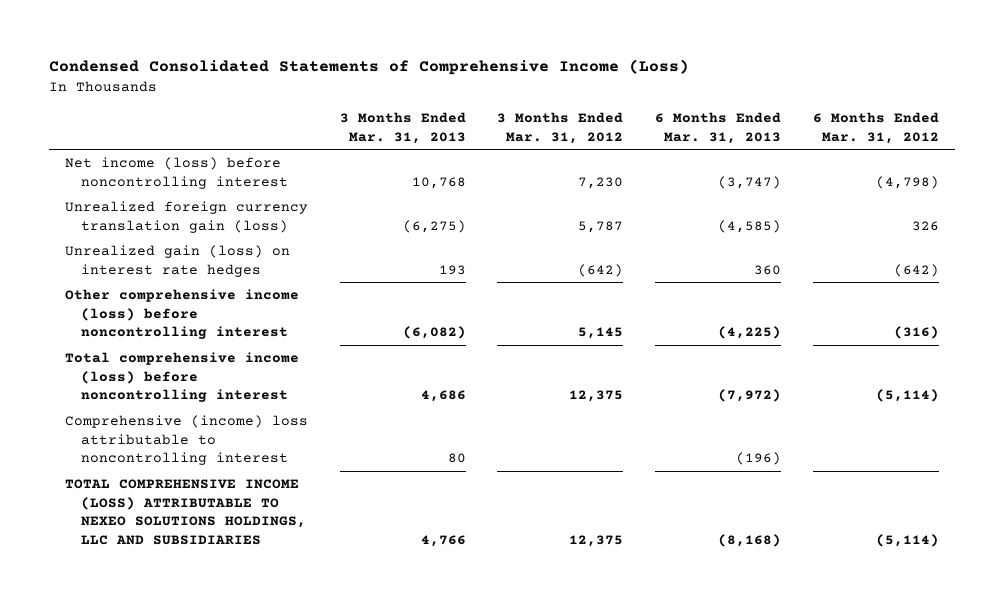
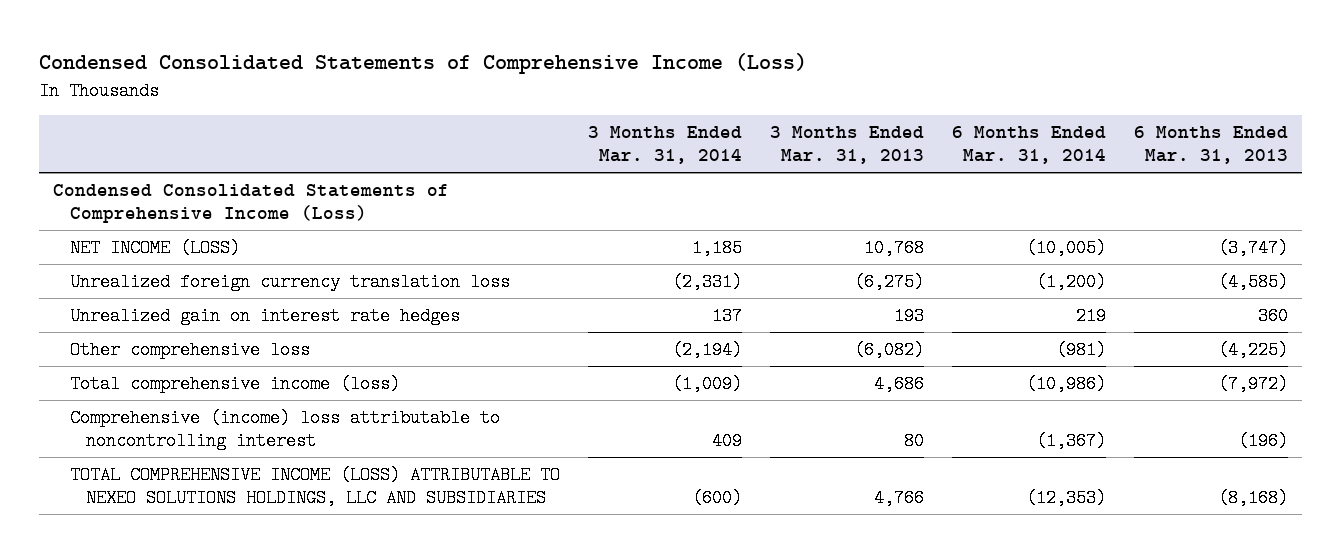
[497,112,624,144] 3 Months Ended Mar. 31, 2012 -> none
[813,112,940,144] 6 Months Ended Mar. 31, 2012 -> none
none -> [587,125,742,165] 3 Months Ended Mar. 31, 2014
none -> [952,125,1107,165] 6 Months Ended Mar. 31, 2014
none -> [53,183,450,224] Condensed Consolidated Statements of Comprehensive Income (Loss)
[64,156,289,189] Net income (loss) before noncontrolling interest -> [69,238,240,257] NET INCOME (LOSS)
[64,200,308,233] Unrealized foreign currency translation gain (loss) -> [69,272,510,291] Unrealized foreign currency translation loss
[64,244,290,277] Unrealized gain (loss) on interest rate hedges -> [69,306,460,325] Unrealized gain on interest rate hedges
[64,288,299,340] Other comprehensive income (loss) before noncontrolling interest -> [69,340,310,359] Other comprehensive loss
[64,351,299,403] Total comprehensive income (loss) before noncontrolling interest -> [69,374,400,393] Total comprehensive income (loss)

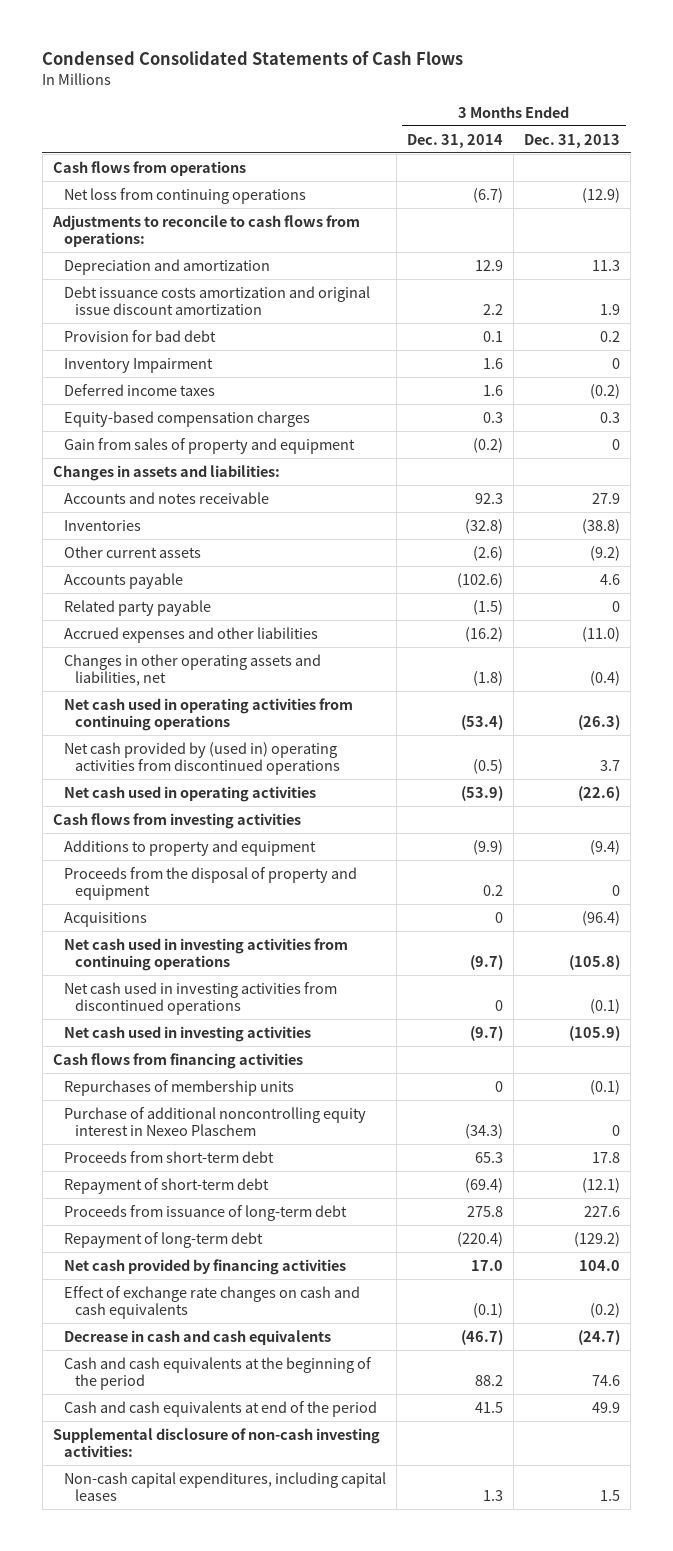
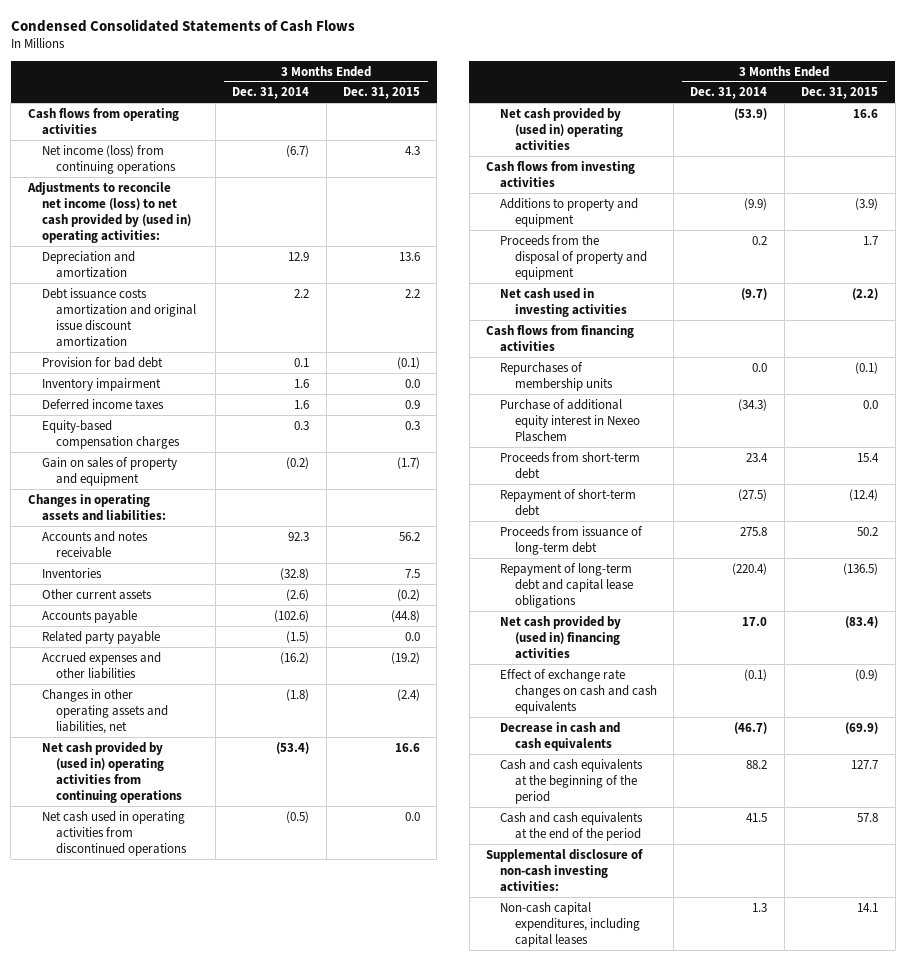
[524,133,621,148] Dec. 31, 2013 -> none
none -> [342,87,420,100] Dec. 31, 2015
[52,160,246,176] Cash flows from operations -> [27,107,179,135] Cash flows from operating activities
[64,187,307,204] Net loss from continuing operations -> [41,144,177,174] Net income (loss) from continuing operations
[51,214,360,248] Adjustments to reconcile to cash flows from operations: -> [26,181,191,243] Adjustments to reconcile net income (loss) to net cash provided by (used in) operating activities:
[64,357,214,373] Inventory Impairment -> [41,377,161,391] Inventory impairment
[64,437,356,454] Gain from sales of property and equipment -> [41,456,177,486] Gain on sales of property and equipment
[52,464,280,481] Changes in assets and liabilities: -> [27,493,166,521] Changes in operating assets and liabilities:
[64,697,354,732] Net cash used in operating activities from continuing operations -> [41,741,183,803] Net cash provided by (used in) operating activities from continuing operations
[64,741,341,776] Net cash provided by (used in) operating activities from discontinued operations -> [41,810,188,856] Net cash used in operating activities from discontinued operations
[64,785,317,802] Net cash used in operating activities -> [500,107,623,151] Net cash provided by (used in) operating activities
[64,911,148,927] Acquisitions -> none
[64,937,349,972] Net cash used in investing activities from continuing operations -> none
[64,981,338,1016] Net cash used in investing activities from discontinued operations -> none
[495,1080,504,1092] 0 -> [752,362,768,372] 0.0
[64,1106,367,1137] Purchase of additional noncontrolling equity interest in Nexeo Plaschem -> [500,398,640,442] Purchase of additional equity interest in Nexeo Plaschem
[475,1151,504,1163] 65.3 -> [746,452,769,462] 23.4
[465,1177,504,1193] (69.4) -> [738,488,768,501] (27.5)
[64,1231,264,1248] Repayment of long-term debt -> [500,562,633,608] Repayment of long-term debt and capital lease obligations
[64,1258,347,1275] Net cash provided by financing activities -> [500,615,622,659] Net cash provided by (used in) financing activities
[64,1400,378,1417] Cash and cash equivalents at end of the period -> [500,811,644,841] Cash and cash equivalents at the end of the period

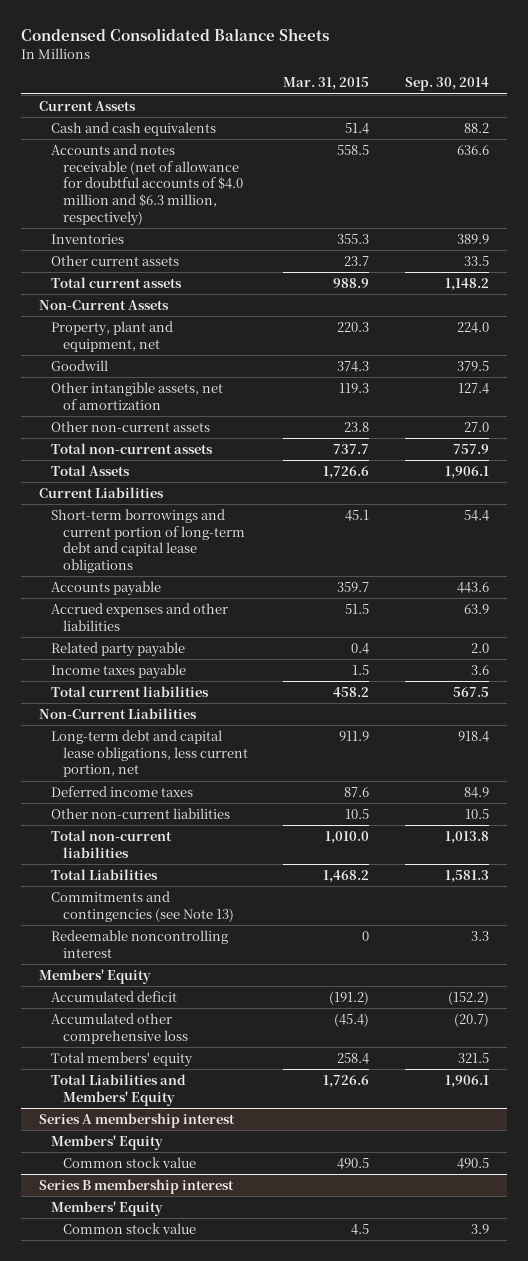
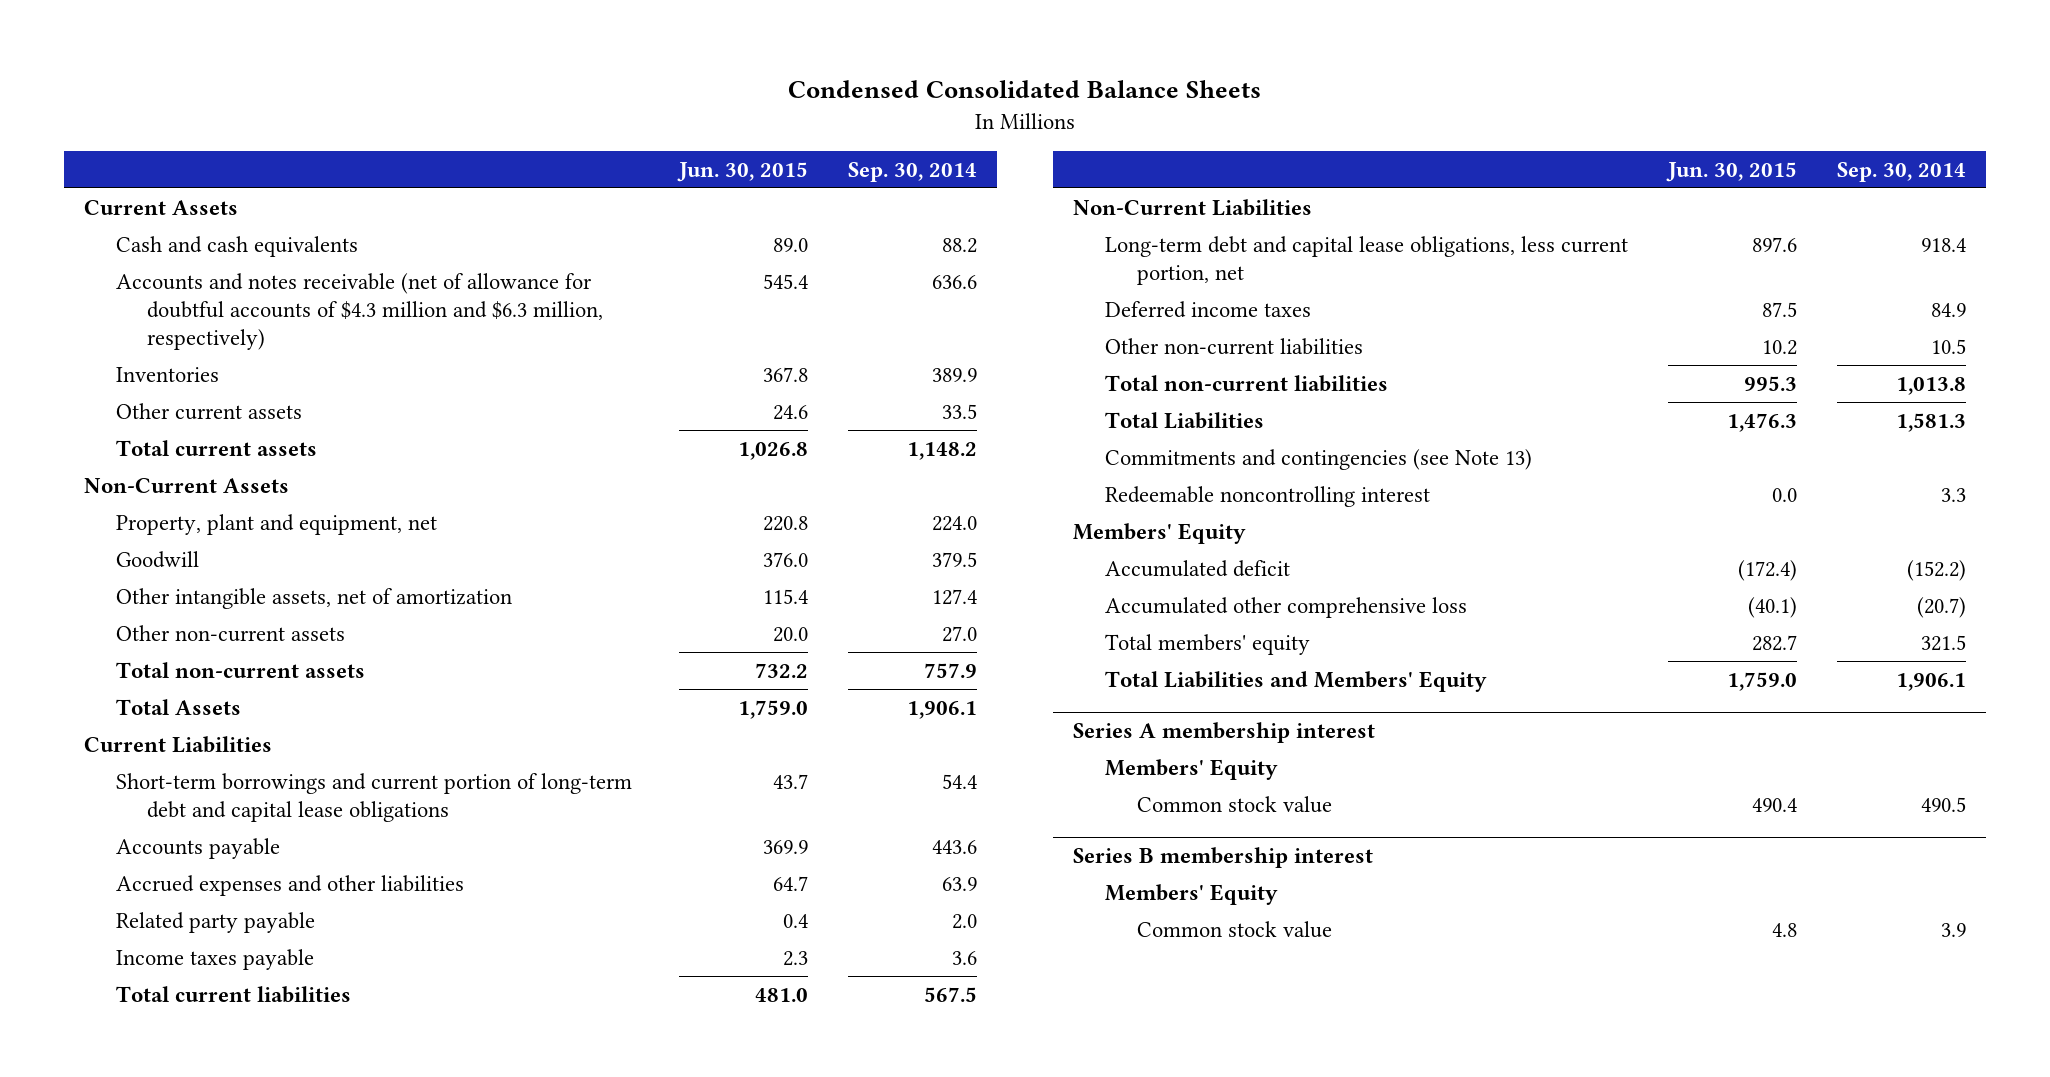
[283,77,370,91] Mar. 31, 2015 -> none
none -> [676,161,808,182] Jun. 30, 2015
[50,143,243,226] Accounts and notes receivable (net of allowance for doubtful accounts of $4.0 million and $6.3 million, respectively) -> [115,272,604,351] Accounts and notes receivable (net of allowance for doubtful accounts of $4.3 million and $6.3 million, respectively)

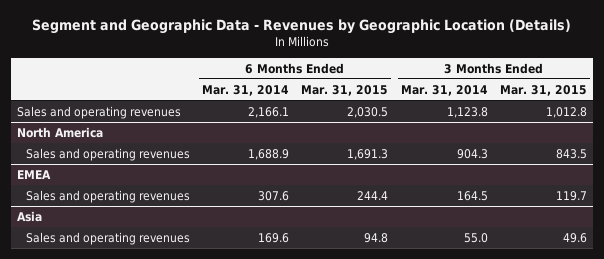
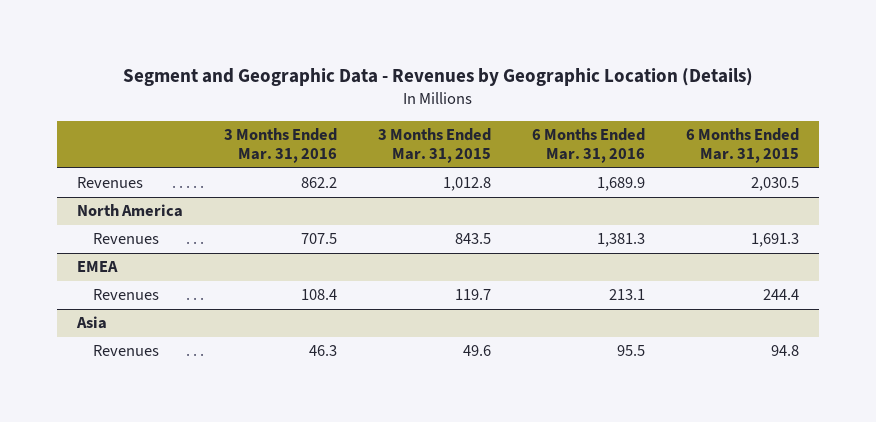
[201,84,289,96] Mar. 31, 2014 -> none
[400,84,488,96] Mar. 31, 2014 -> none
none -> [224,128,338,164] 3 Months Ended Mar. 31, 2016
none -> [532,128,646,164] 6 Months Ended Mar. 31, 2016
[17,105,182,119] Sales and operating revenues -> [77,177,144,189] Revenues
[25,147,190,161] Sales and operating revenues -> [93,233,160,245] Revenues
[25,189,190,203] Sales and operating revenues -> [93,289,160,301] Revenues
[25,231,190,245] Sales and operating revenues -> [93,345,160,357] Revenues

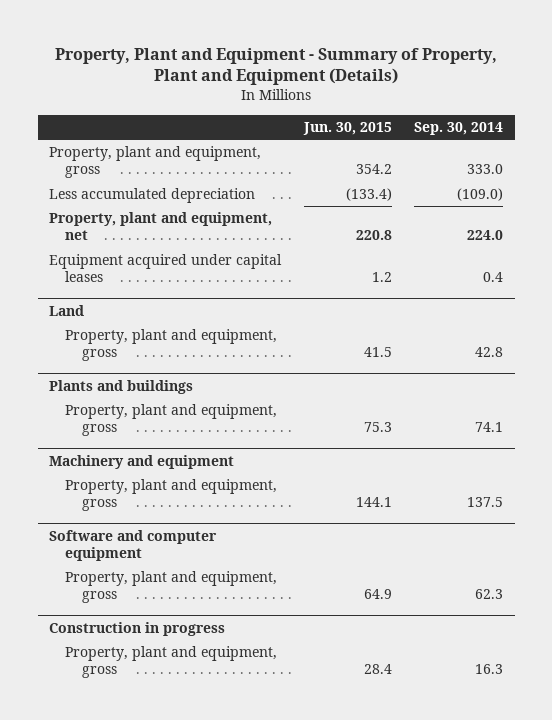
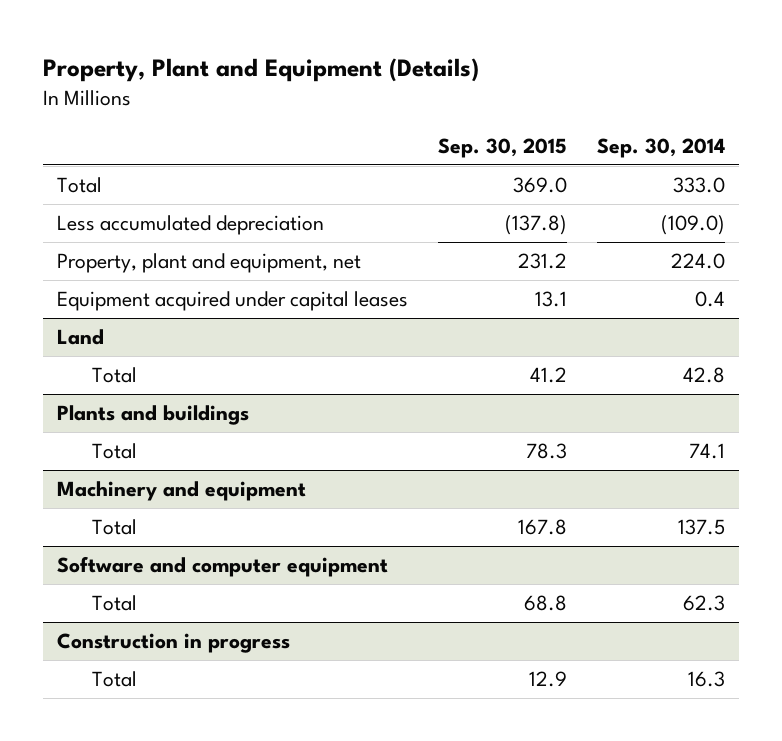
[55,47,498,86] Property, Plant and Equipment - Summary of Property, Plant and Equipment (Details) -> [42,58,479,83] Property, Plant and Equipment (Details)
[302,121,392,135] Jun. 30, 2015 -> none
none -> [438,138,568,159] Sep. 30, 2015
[48,146,261,179] Property, plant and equipment, gross -> [57,176,103,193] Total
[65,329,278,362] Property, plant and equipment, gross -> [91,366,137,383] Total
[65,404,278,437] Property, plant and equipment, gross -> [91,442,137,459] Total
[65,479,278,512] Property, plant and equipment, gross -> [91,518,137,535] Total
[65,571,278,604] Property, plant and equipment, gross -> [91,594,137,611] Total
[65,646,278,679] Property, plant and equipment, gross -> [91,670,137,687] Total

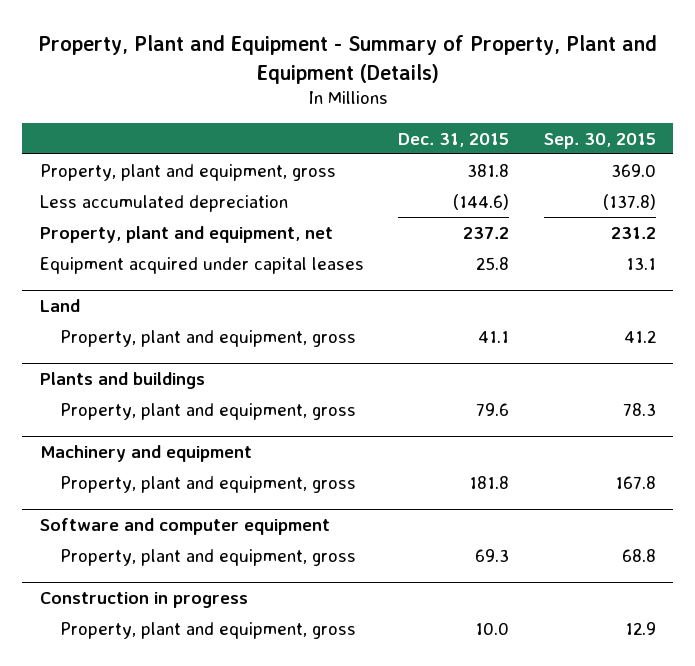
[42,58,479,83] Property, Plant and Equipment (Details) -> [37,34,657,84] Property, Plant and Equipment - Summary of Property, Plant and Equipment (Details)
[596,138,725,159] Sep. 30, 2014 -> none
none -> [398,132,510,147] Dec. 31, 2015
[57,176,103,193] Total -> [39,163,336,181] Property, plant and equipment, gross
[91,366,137,383] Total -> [60,329,357,347] Property, plant and equipment, gross
[91,442,137,459] Total -> [60,402,357,420] Property, plant and equipment, gross
[91,518,137,535] Total -> [60,475,357,493] Property, plant and equipment, gross
[91,594,137,611] Total -> [60,548,357,566] Property, plant and equipment, gross
[91,670,137,687] Total -> [60,621,357,639] Property, plant and equipment, gross

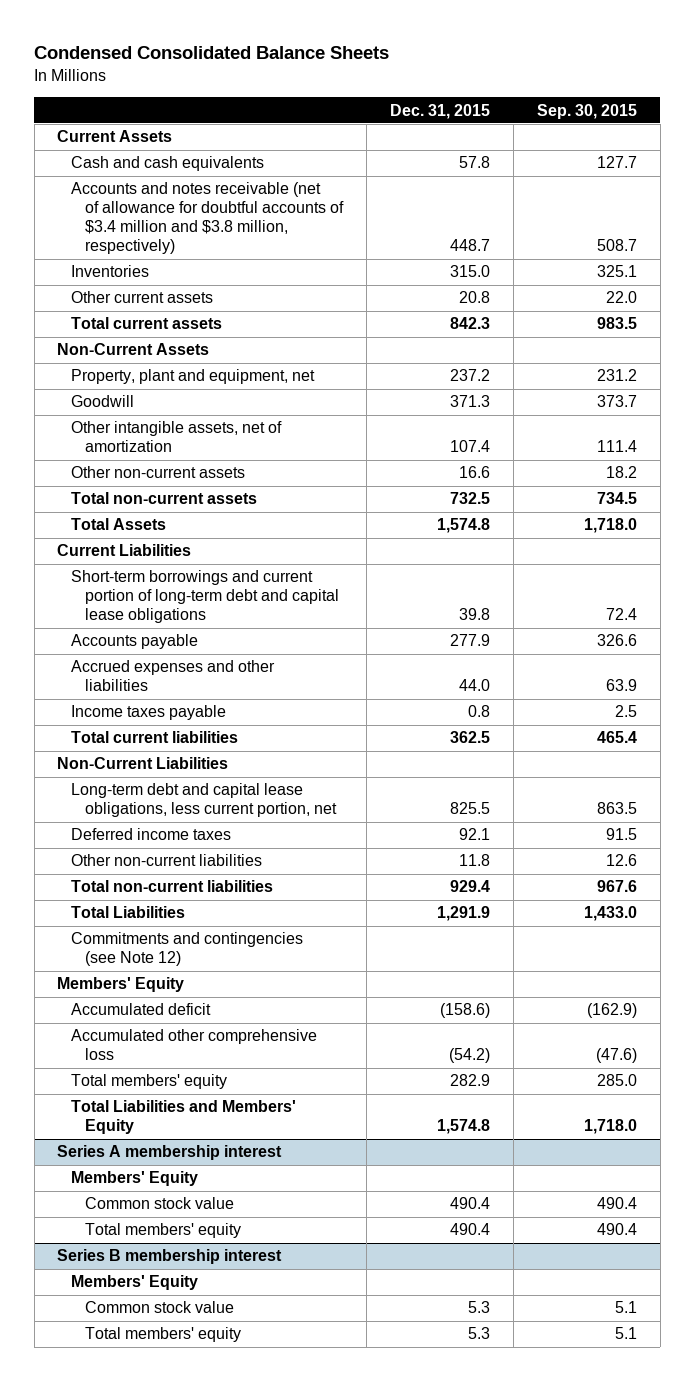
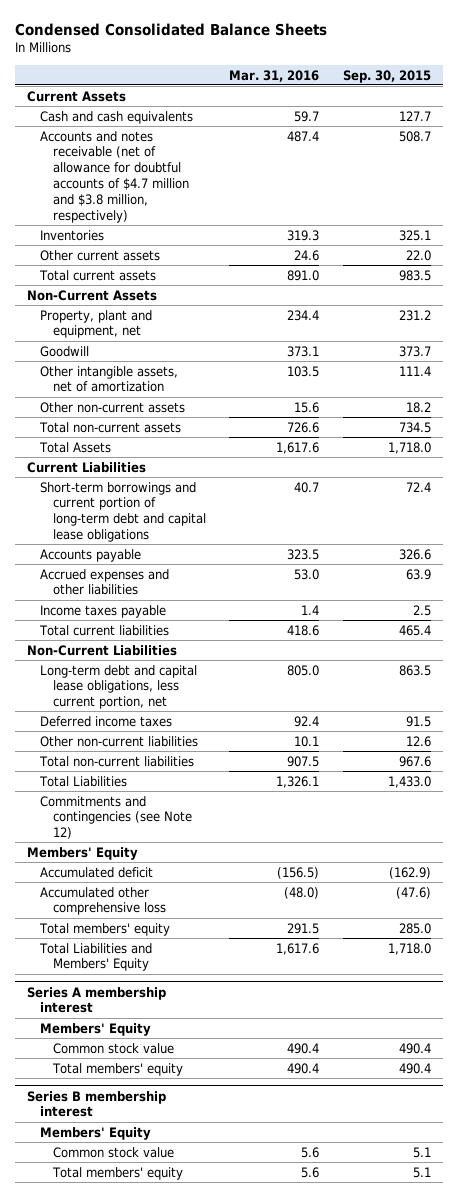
[390,103,491,119] Dec. 31, 2015 -> none
none -> [229,69,320,82] Mar. 31, 2016
[71,182,345,255] Accounts and notes receivable (net of allowance for doubtful accounts of $3.4 million and $3.8 million, respectively) -> [39,130,189,223] Accounts and notes receivable (net of allowance for doubtful accounts of $4.7 million and $3.8 million, respectively)

